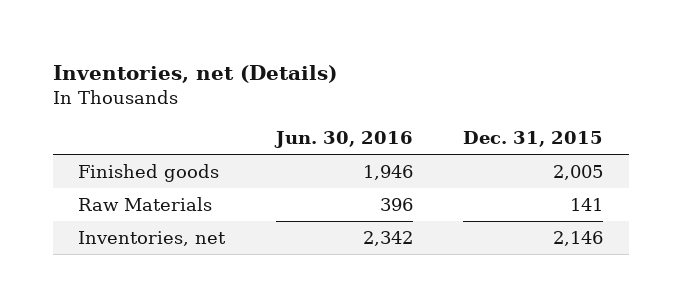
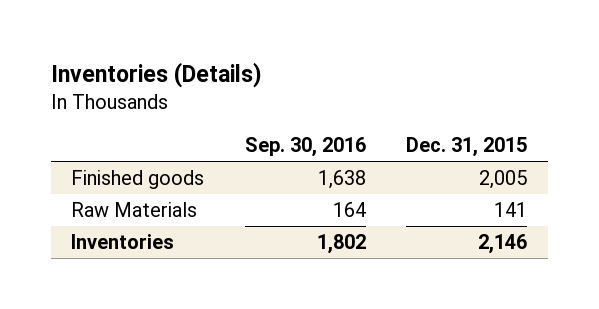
[53,65,338,84] Inventories, net (Details) -> [51,62,263,89] Inventories (Details)
[273,131,413,149] Jun. 30, 2016 -> none
none -> [244,137,366,158] Sep. 30, 2016
[78,230,227,246] Inventories, net -> [71,234,175,250] Inventories

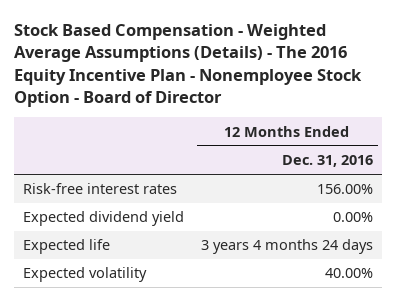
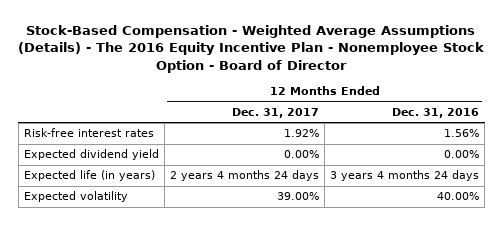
[13,23,362,108] Stock Based Compensation - Weighted Average Assumptions (Details) - The 2016 Equity Incentive Plan - Nonemployee Stock Option - Board of Director -> [18,25,485,73] Stock-Based Compensation - Weighted Average Assumptions (Details) - The 2016 Equity Incentive Plan - Nonemployee Stock Option - Board of Director
none -> [231,108,319,119] Dec. 31, 2017
[317,184,374,195] 156.00% -> [444,129,480,138] 1.56%
[22,239,110,255] Expected life -> [23,170,155,182] Expected life (in years)

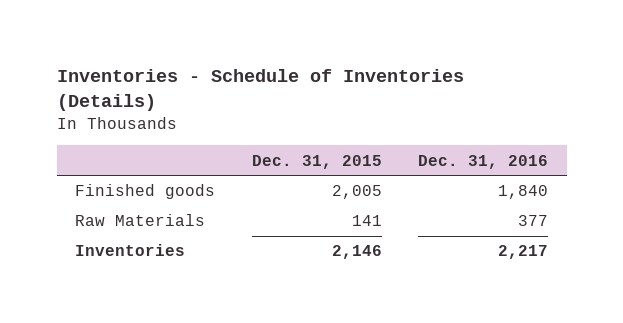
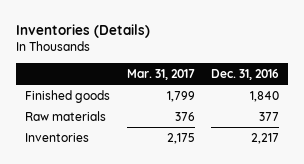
[56,69,464,112] Inventories - Schedule of Inventories (Details) -> [16,23,151,38] Inventories (Details)
[251,154,382,169] Dec. 31, 2015 -> none
none -> [126,68,195,80] Mar. 31, 2017
[75,214,206,227] Raw Materials -> [24,110,106,121] Raw materials

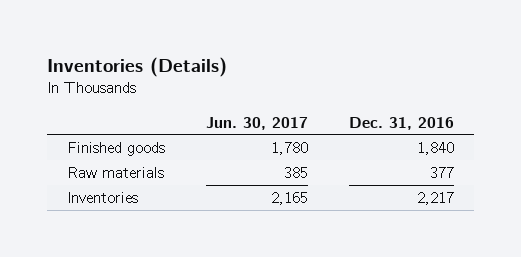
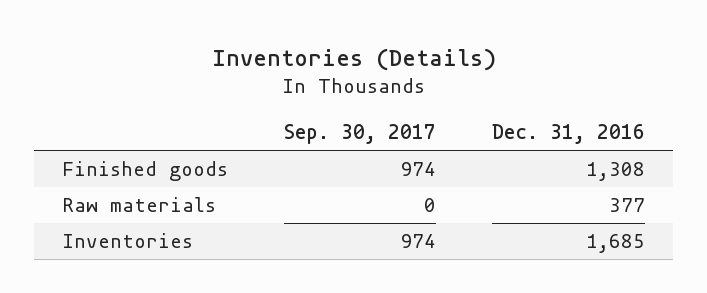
[206,116,309,130] Jun. 30, 2017 -> none
none -> [284,123,437,144] Sep. 30, 2017
[416,142,454,156] 1,840 -> [586,162,646,182] 1,308
[416,192,454,206] 2,217 -> [586,234,646,254] 1,685

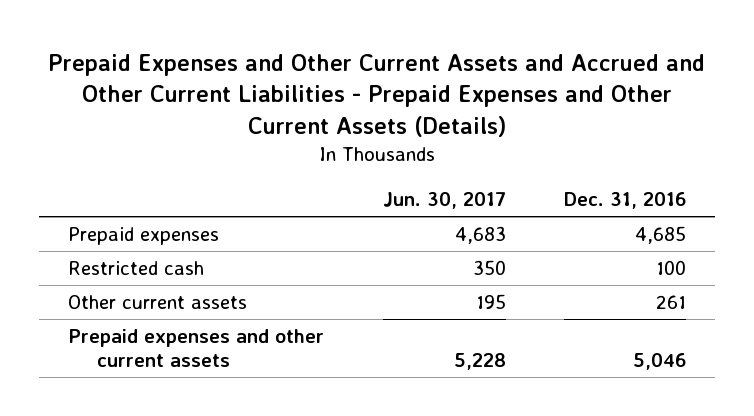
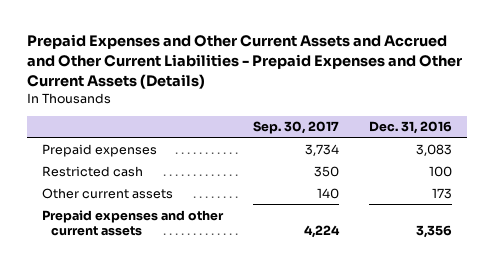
[382,191,506,209] Jun. 30, 2017 -> none
none -> [252,121,339,135] Sep. 30, 2017
[634,226,686,245] 4,685 -> [415,143,452,156] 3,083
[655,295,686,310] 261 -> [431,187,452,199] 173
[632,352,686,370] 5,046 -> [415,225,452,239] 3,356

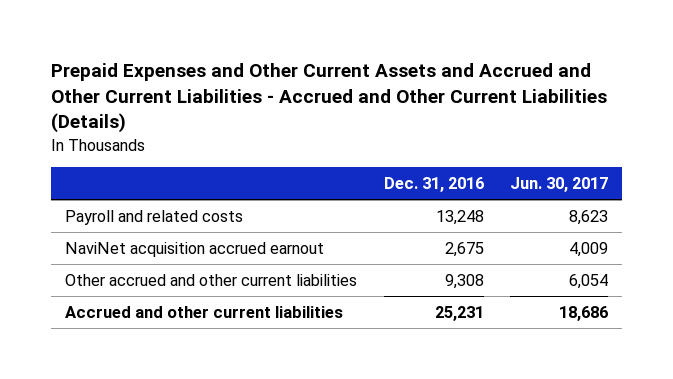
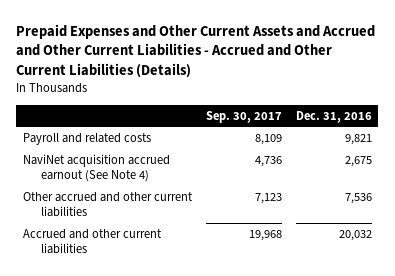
[510,177,609,193] Jun. 30, 2017 -> none
none -> [205,110,282,123] Sep. 30, 2017
[435,209,484,225] 13,248 -> [344,133,372,145] 9,821
[64,241,324,257] NaviNet acquisition accrued earnout -> [23,153,171,183] NaviNet acquisition accrued earnout (See Note 4)
[444,273,484,289] 9,308 -> [344,192,372,204] 7,536
[434,305,484,321] 25,231 -> [338,229,372,241] 20,032

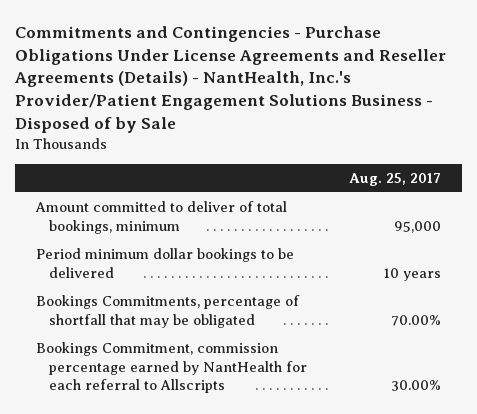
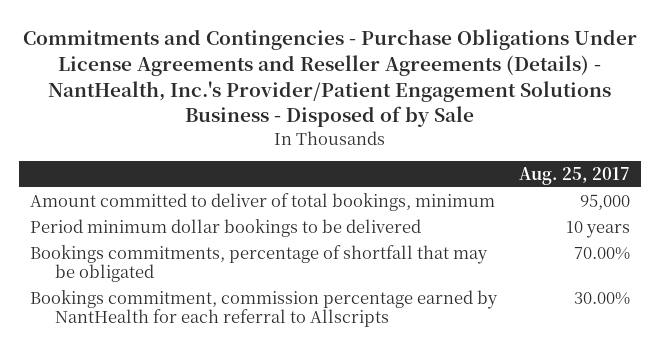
[36,295,301,328] Bookings Commitments, percentage of shortfall that may be obligated -> [30,244,489,283] Bookings commitments, percentage of shortfall that may be obligated
[36,342,308,393] Bookings Commitment, commission percentage earned by NantHealth for each referral to Allscripts -> [30,289,499,328] Bookings commitment, commission percentage earned by NantHealth for each referral to Allscripts

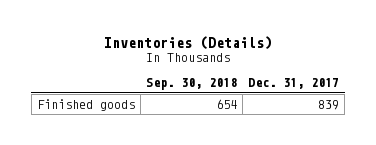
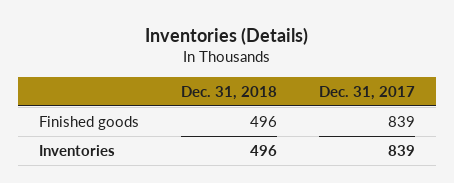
[146,78,238,91] Sep. 30, 2018 -> none
none -> [180,85,277,100] Dec. 31, 2018
none -> [39,144,116,156] Inventories

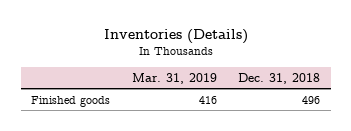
[318,85,415,100] Dec. 31, 2017 -> none
none -> [131,72,217,84] Mar. 31, 2019
[39,144,116,156] Inventories -> none

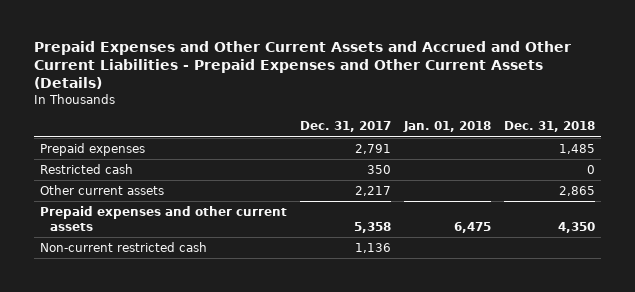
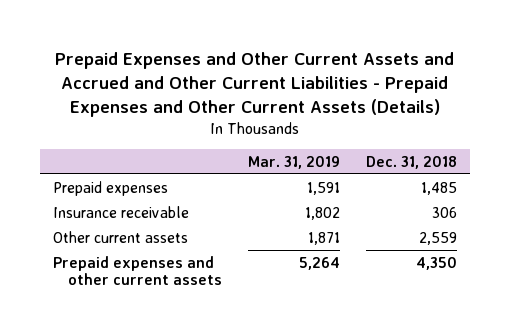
[299,121,391,133] Dec. 31, 2017 -> none
[402,121,491,133] Jan. 01, 2018 -> none
none -> [247,155,340,169] Mar. 31, 2019
[40,163,134,174] Restricted cash -> none
none -> [53,205,190,218] Insurance receivable
[558,185,595,196] 2,865 -> [418,231,457,245] 2,559
[40,241,208,252] Non-current restricted cash -> none

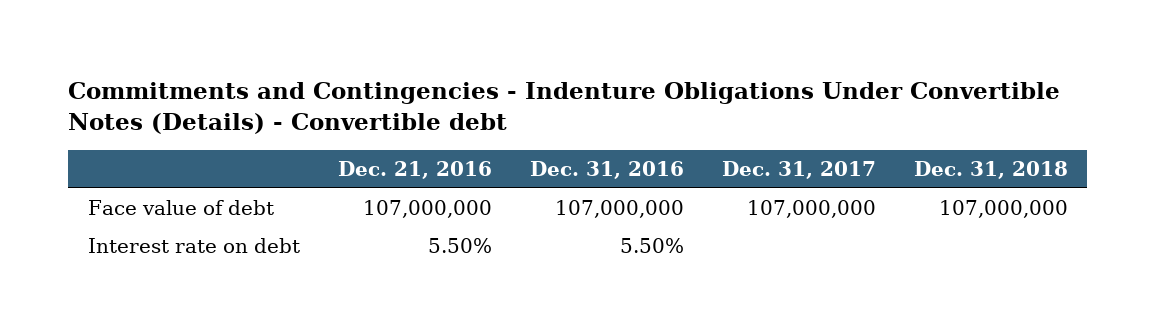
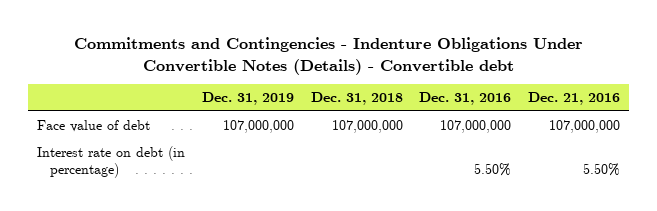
[722,161,877,180] Dec. 31, 2017 -> none
none -> [201,92,294,106] Dec. 31, 2019
[87,238,300,254] Interest rate on debt -> [36,146,185,179] Interest rate on debt (in percentage)

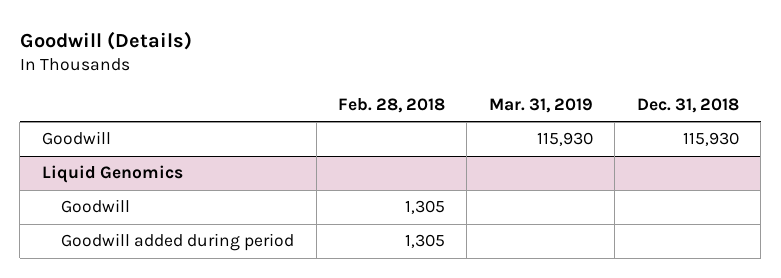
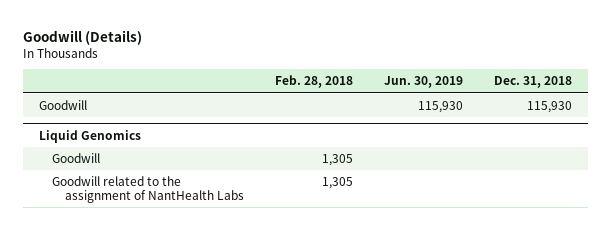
[488,97,593,113] Mar. 31, 2019 -> none
none -> [384,76,464,89] Jun. 30, 2019
[61,233,295,252] Goodwill added during period -> [51,175,245,203] Goodwill related to the assignment of NantHealth Labs

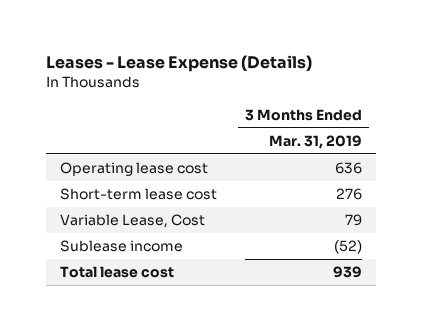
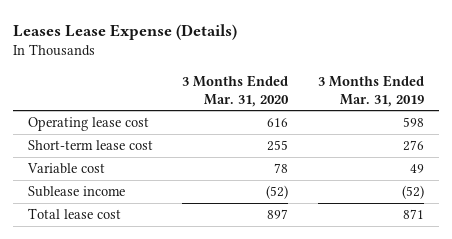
[46,55,313,73] Leases - Lease Expense (Details) -> [12,23,237,40] Leases Lease Expense (Details)
none -> [182,74,290,107] 3 Months Ended Mar. 31, 2020
[335,162,363,175] 636 -> [402,117,424,128] 598
[60,214,206,229] Variable Lease, Cost -> [26,163,105,175] Variable cost
[345,214,363,227] 79 -> [409,164,424,174] 49
[333,266,363,279] 939 -> [402,209,424,220] 871

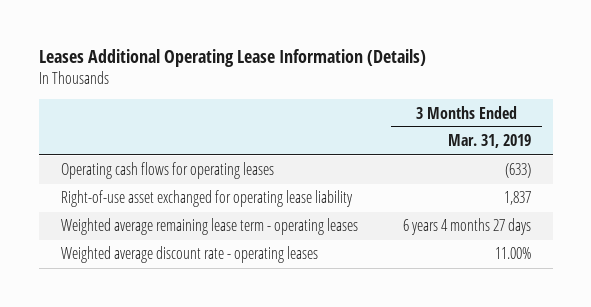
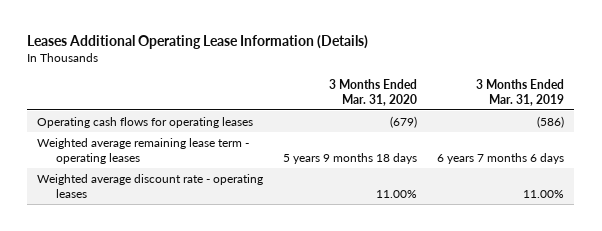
none -> [329,78,418,106] 3 Months Ended Mar. 31, 2020
[60,190,353,208] Right-of-use asset exchanged for operating lease liability -> none
[504,163,531,179] (633) -> [537,115,565,128] (586)
[402,218,531,236] 6 years 4 months 27 days -> [437,152,565,164] 6 years 7 months 6 days

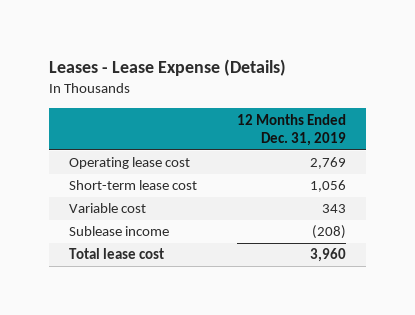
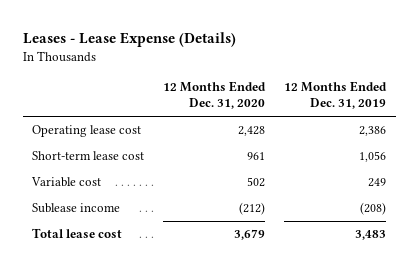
none -> [163,81,267,110] 12 Months Ended Dec. 31, 2020
[309,157,346,170] 2,769 -> [359,126,387,137] 2,386
[321,204,346,214] 343 -> [368,178,387,188] 249
[309,248,346,263] 3,960 -> [355,230,387,241] 3,483

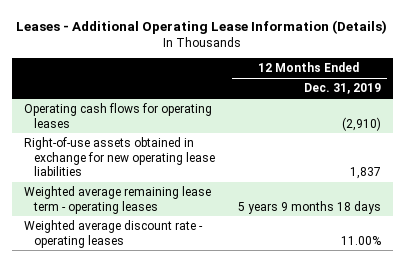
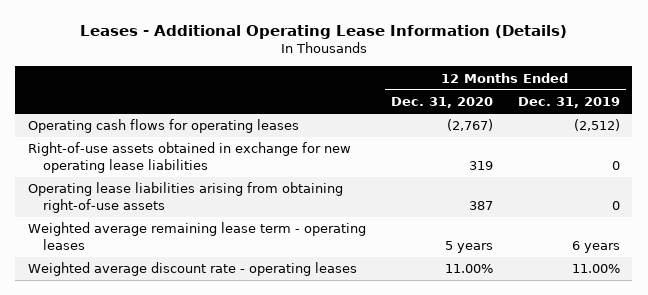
none -> [390,97,493,109] Dec. 31, 2020
[341,116,381,131] (2,910) -> [573,119,620,132] (2,512)
[349,167,381,180] 1,837 -> [611,161,620,171] 0
none -> [27,182,343,214] Operating lease liabilities arising from obtaining right-of-use assets
[237,200,381,214] 5 years 9 months 18 days -> [571,241,620,254] 6 years

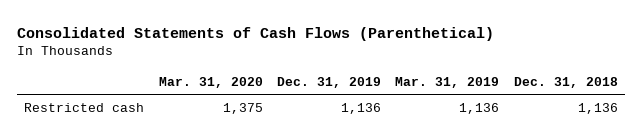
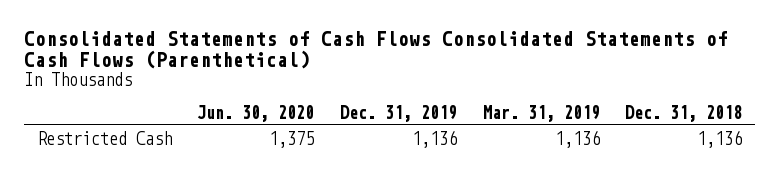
[17,26,495,41] Consolidated Statements of Cash Flows (Parenthetical) -> [24,30,729,70] Consolidated Statements of Cash Flows Consolidated Statements of Cash Flows (Parenthetical)
[158,76,263,88] Mar. 31, 2020 -> none
none -> [197,104,315,122] Jun. 30, 2020
[24,103,145,113] Restricted cash -> [36,130,172,145] Restricted Cash

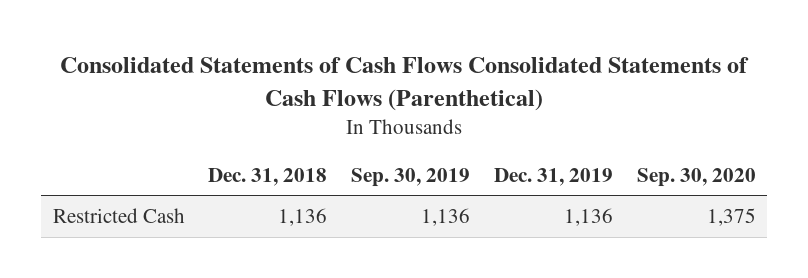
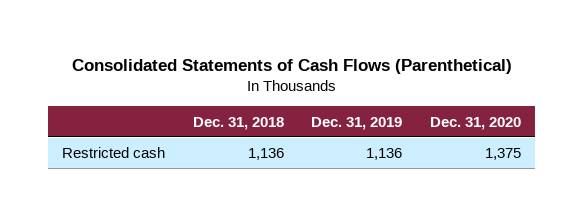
[60,57,750,111] Consolidated Statements of Cash Flows Consolidated Statements of Cash Flows (Parenthetical) -> [71,59,512,75] Consolidated Statements of Cash Flows (Parenthetical)
[351,167,471,187] Sep. 30, 2019 -> none
[636,167,756,187] Sep. 30, 2020 -> none
none -> [430,116,522,130] Dec. 31, 2020
[52,208,185,224] Restricted Cash -> [62,147,166,159] Restricted cash

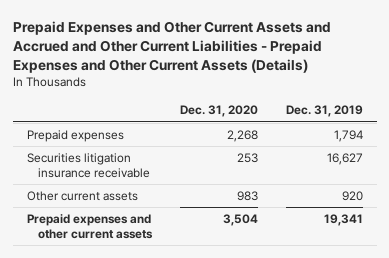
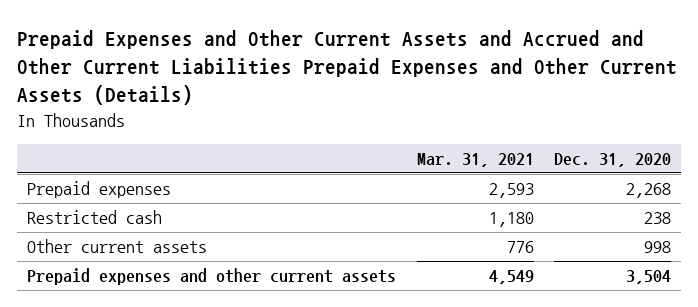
[12,20,331,73] Prepaid Expenses and Other Current Assets and Accrued and Other Current Liabilities - Prepaid Expenses and Other Current Assets (Details) -> [16,30,677,106] Prepaid Expenses and Other Current Assets and Accrued and Other Current Liabilities Prepaid Expenses and Other Current Assets (Details)
[285,105,363,118] Dec. 31, 2019 -> none
none -> [416,153,534,168] Mar. 31, 2021
[26,152,150,178] Securities litigation insurance receivable -> none
none -> [27,210,163,225] Restricted cash
[236,190,258,201] 983 -> [644,241,672,254] 998

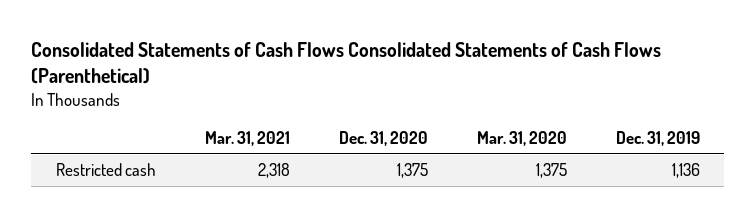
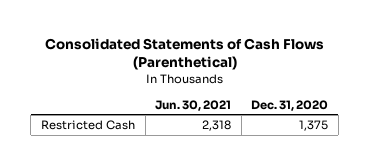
[30,42,661,85] Consolidated Statements of Cash Flows Consolidated Statements of Cash Flows (Parenthetical) -> [44,37,324,71] Consolidated Statements of Cash Flows (Parenthetical)
[204,131,290,147] Mar. 31, 2021 -> none
[476,131,567,147] Mar. 31, 2020 -> none
[615,131,700,147] Dec. 31, 2019 -> none
none -> [155,99,232,111] Jun. 30, 2021
[55,163,156,177] Restricted cash -> [40,120,135,131] Restricted Cash

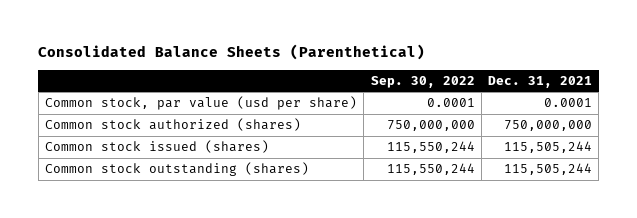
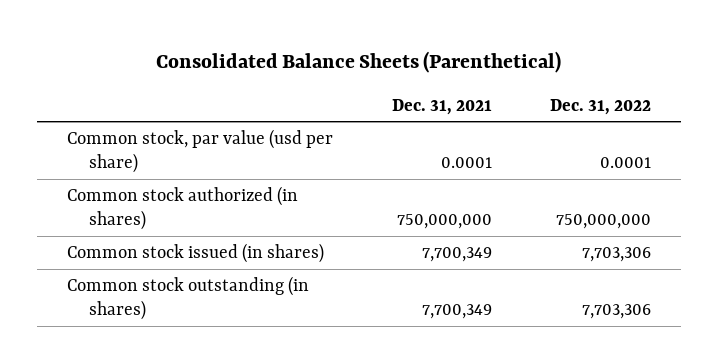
[370,75,475,88] Sep. 30, 2022 -> none
none -> [550,98,652,115] Dec. 31, 2022
[45,118,302,132] Common stock authorized (shares) -> [66,186,298,231] Common stock authorized (in shares)
[45,140,270,154] Common stock issued (shares) -> [66,243,324,264] Common stock issued (in shares)
[503,141,592,154] 115,505,244 -> [421,247,492,263] 7,700,349
[45,162,310,177] Common stock outstanding (shares) -> [66,276,309,321] Common stock outstanding (in shares)
[503,163,592,176] 115,505,244 -> [421,304,492,320] 7,700,349

